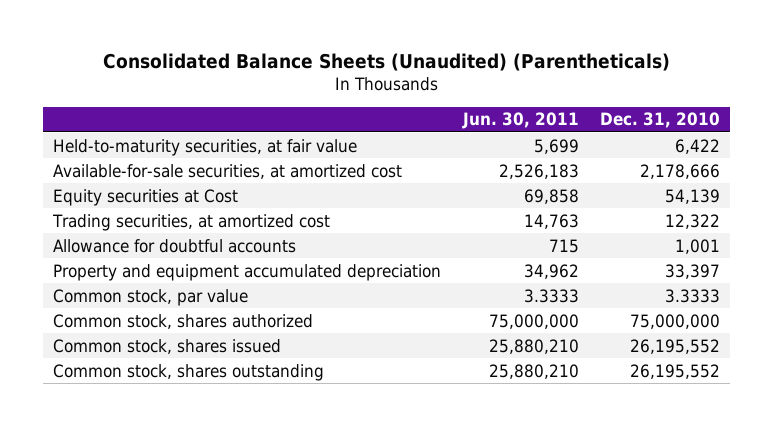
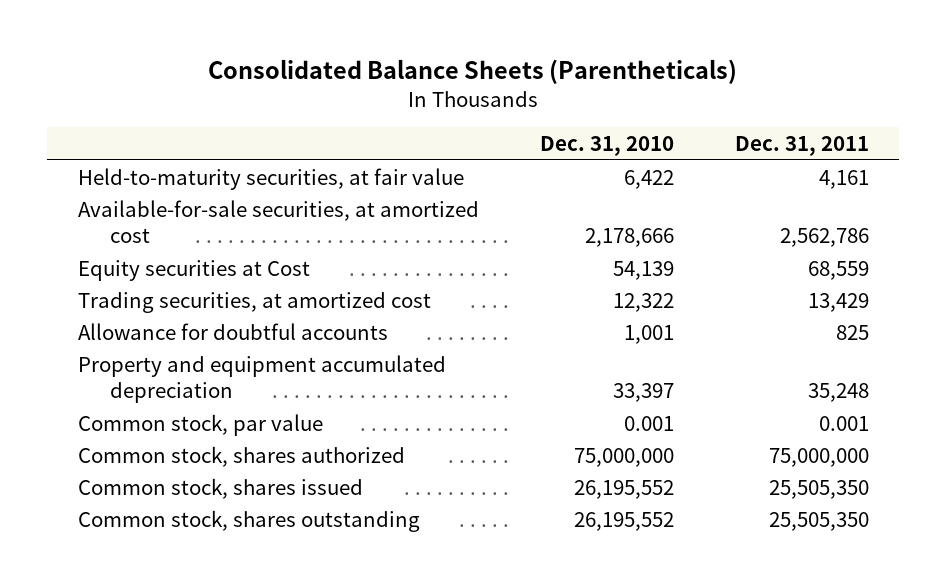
[102,53,670,72] Consolidated Balance Sheets (Unaudited) (Parentheticals) -> [208,58,738,84] Consolidated Balance Sheets (Parentheticals)
[461,112,579,130] Jun. 30, 2011 -> none
none -> [734,135,869,156] Dec. 31, 2011
[664,288,720,303] 3.3333 -> [623,415,674,431] 0.001

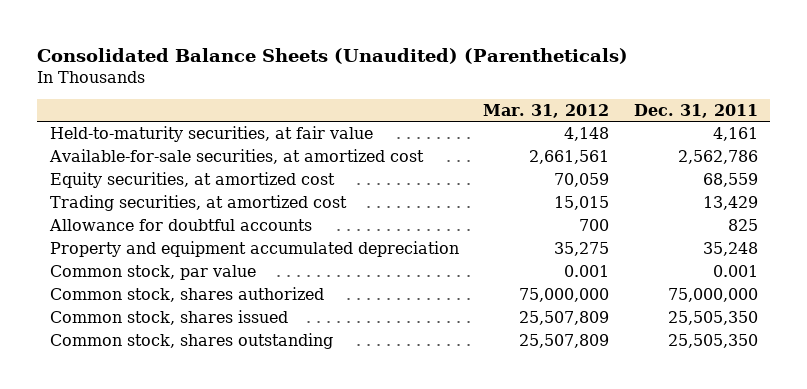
[208,58,738,84] Consolidated Balance Sheets (Parentheticals) -> [37,47,629,64] Consolidated Balance Sheets (Unaudited) (Parentheticals)
[539,135,674,156] Dec. 31, 2010 -> none
none -> [483,103,610,118] Mar. 31, 2012
[77,259,310,281] Equity securities at Cost -> [49,172,335,189] Equity securities, at amortized cost

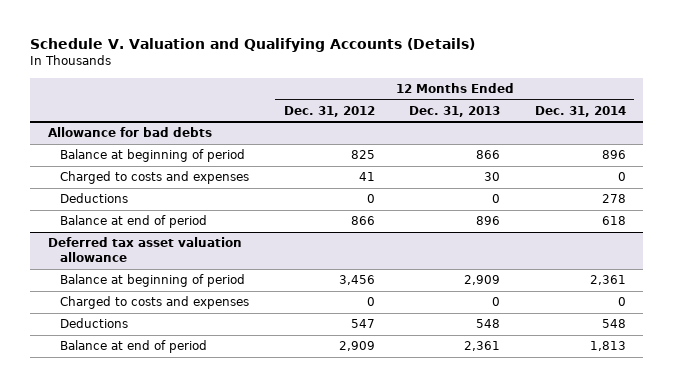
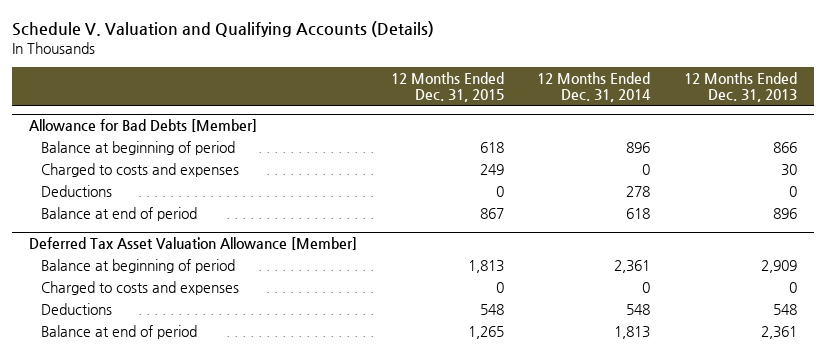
[283,105,375,117] Dec. 31, 2012 -> none
none -> [390,72,504,103] 12 Months Ended Dec. 31, 2015
[47,127,212,138] Allowance for bad debts -> [28,119,257,133] Allowance for Bad Debts [Member]
[47,237,242,263] Deferred tax asset valuation allowance -> [28,237,357,251] Deferred Tax Asset Valuation Allowance [Member]

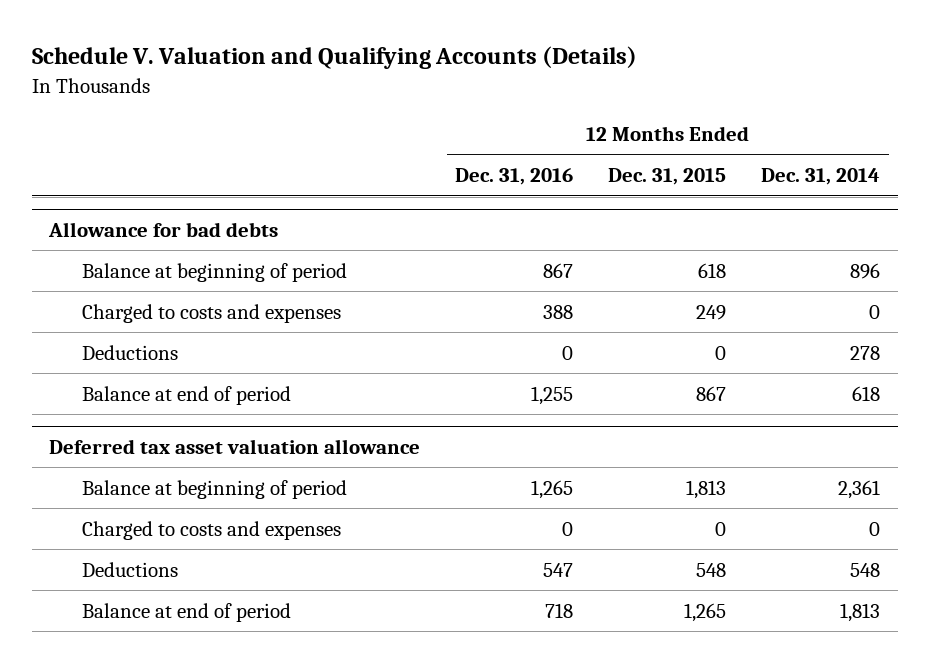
[683,72,797,103] 12 Months Ended Dec. 31, 2013 -> none
none -> [455,168,574,186] Dec. 31, 2016
[28,119,257,133] Allowance for Bad Debts [Member] -> [48,221,279,237] Allowance for bad debts
[28,237,357,251] Deferred Tax Asset Valuation Allowance [Member] -> [49,438,421,454] Deferred tax asset valuation allowance

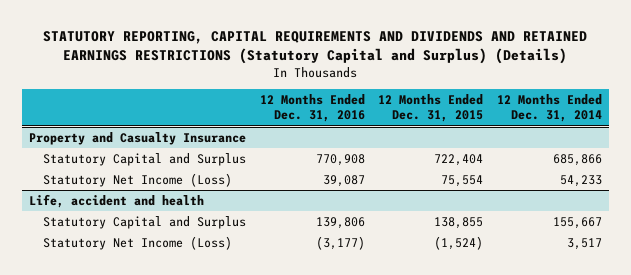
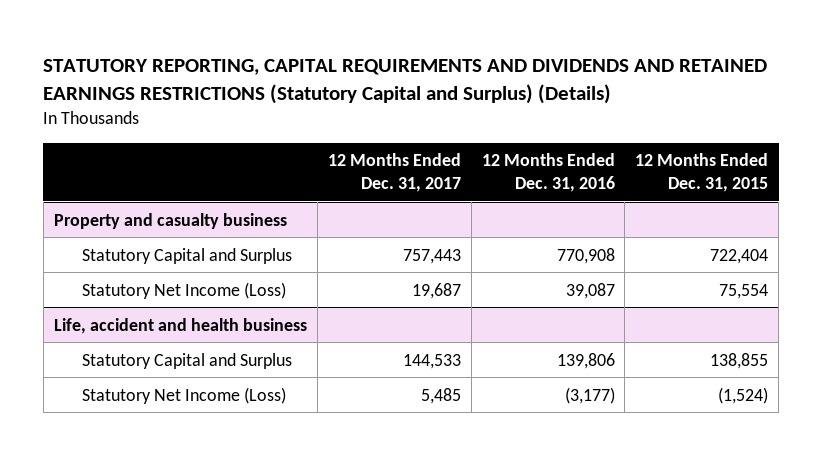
[496,94,602,123] 12 Months Ended Dec. 31, 2014 -> none
none -> [327,153,461,193] 12 Months Ended Dec. 31, 2017
[29,131,247,145] Property and Casualty Insurance -> [53,212,287,229] Property and casualty business
[29,193,205,208] Life, accident and health -> [53,317,307,334] Life, accident and health business

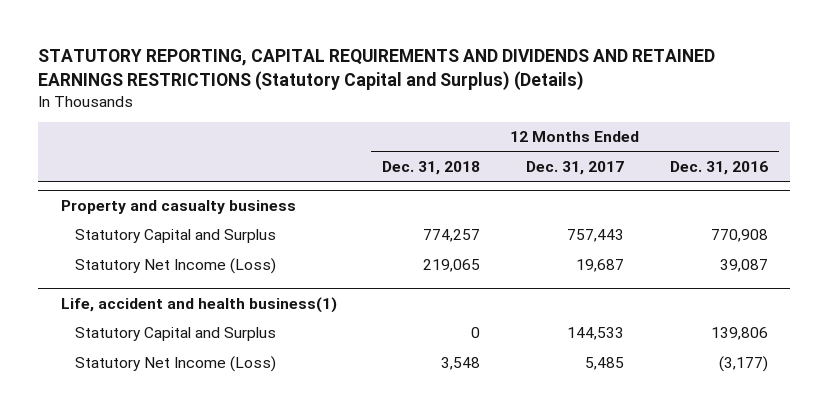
[635,153,769,193] 12 Months Ended Dec. 31, 2015 -> none
none -> [382,160,481,175] Dec. 31, 2018
[53,317,307,334] Life, accident and health business -> [60,297,337,314] Life, accident and health business(1)

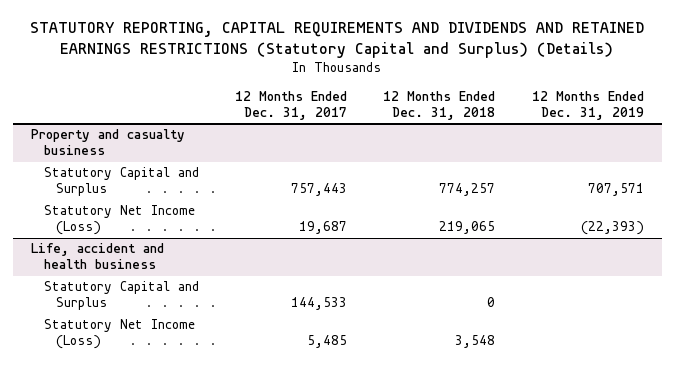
[669,160,768,175] Dec. 31, 2016 -> none
none -> [531,90,644,120] 12 Months Ended Dec. 31, 2019
[60,297,337,314] Life, accident and health business(1) -> [30,243,164,270] Life, accident and health business

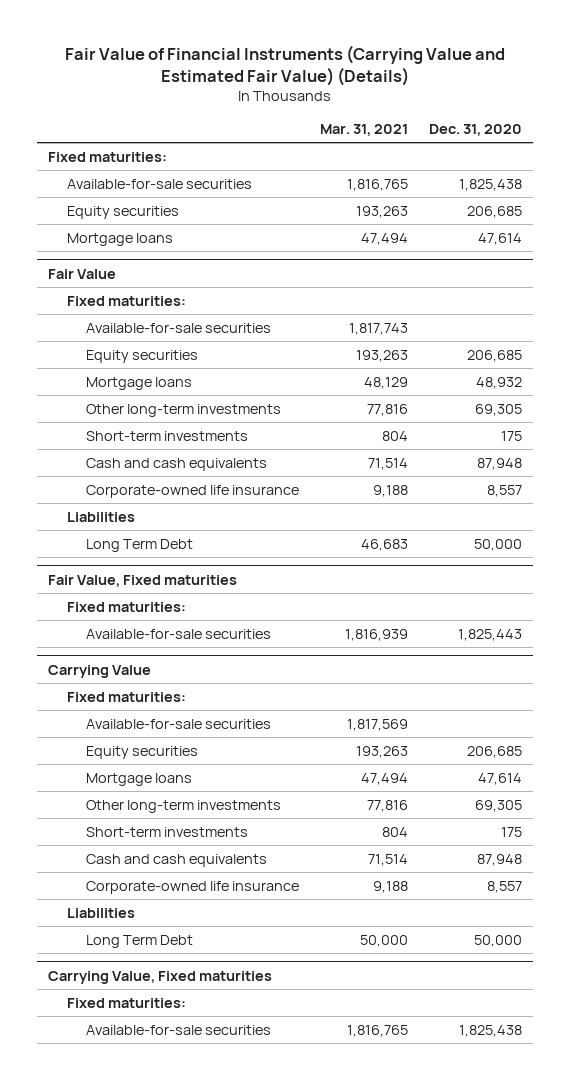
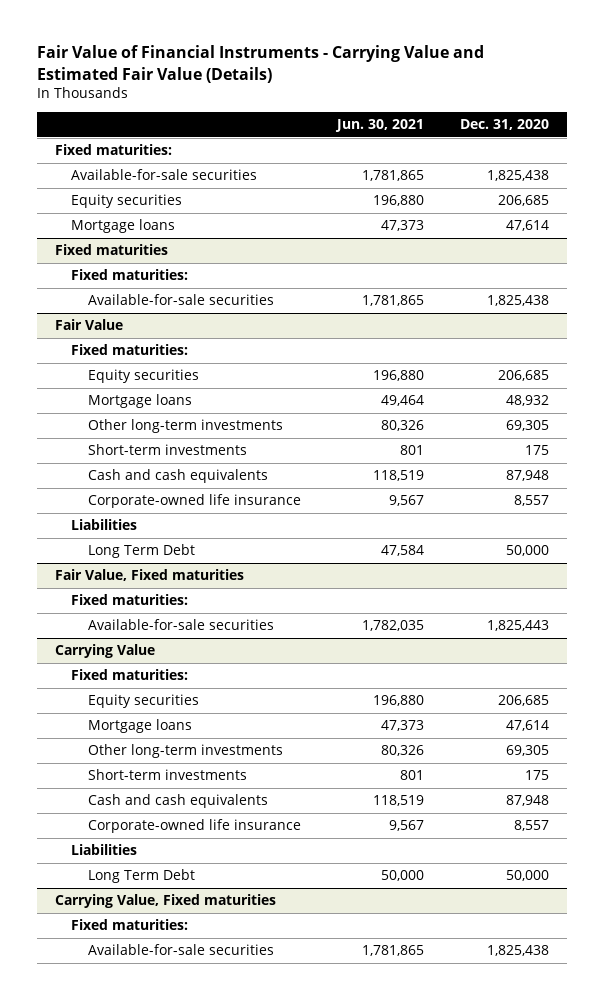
[65,44,506,86] Fair Value of Financial Instruments (Carrying Value and Estimated Fair Value) (Details) -> [36,45,484,83] Fair Value of Financial Instruments - Carrying Value and Estimated Fair Value (Details)
[320,124,409,137] Mar. 31, 2021 -> none
none -> [335,119,425,133] Jun. 30, 2021
none -> [54,244,168,256] Fixed maturities
none -> [71,269,189,281] Fixed maturities:
none -> [88,294,275,306] Available-for-sale securities
[85,322,271,333] Available-for-sale securities -> none
[85,718,271,729] Available-for-sale securities -> none

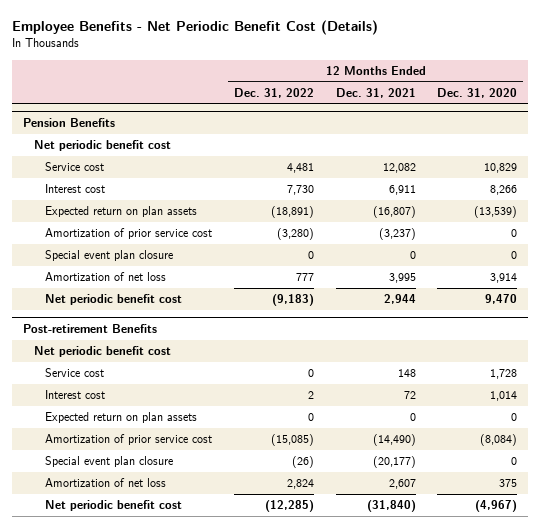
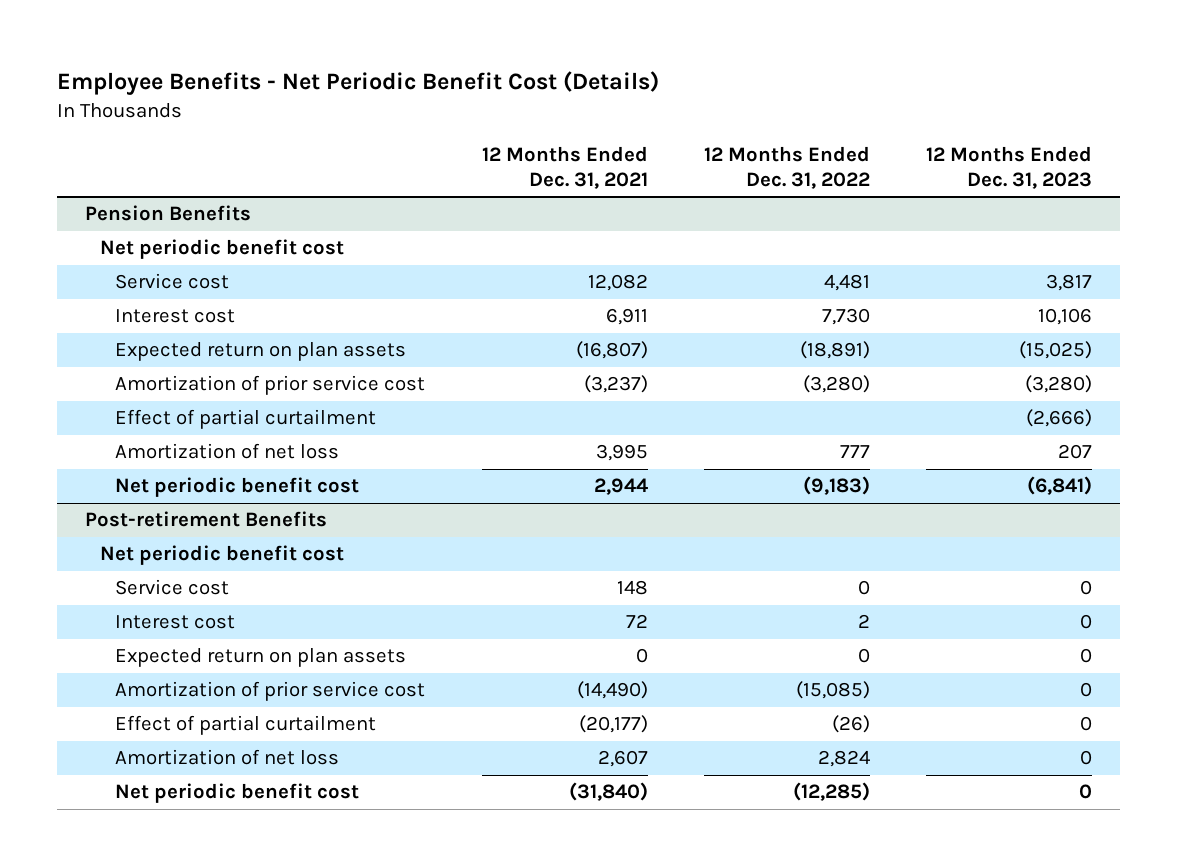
[437,87,518,98] Dec. 31, 2020 -> none
none -> [926,145,1093,189] 12 Months Ended Dec. 31, 2023
[45,250,174,262] Special event plan closure -> none
none -> [115,409,377,430] Effect of partial curtailment
[45,456,174,468] Special event plan closure -> [115,715,377,736] Effect of partial curtailment

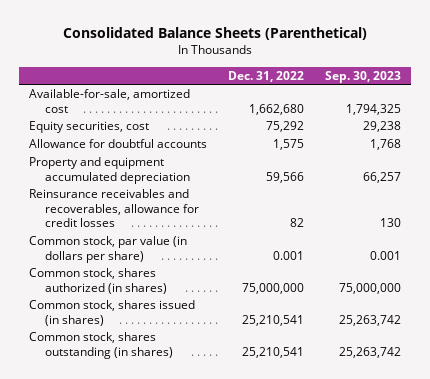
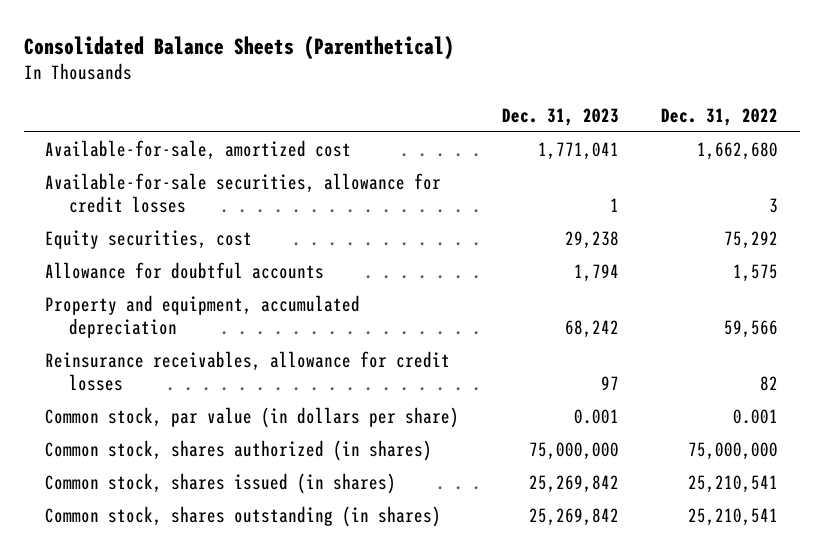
[324,70,401,83] Sep. 30, 2023 -> none
none -> [501,107,619,126] Dec. 31, 2023
none -> [45,173,442,214] Available-for-sale securities, allowance for credit losses
[29,157,191,184] Property and equipment accumulated depreciation -> [45,295,361,339] Property and equipment, accumulated depreciation
[29,189,200,228] Reinsurance receivables and recoverables, allowance for credit losses -> [45,351,451,392] Reinsurance receivables, allowance for credit losses

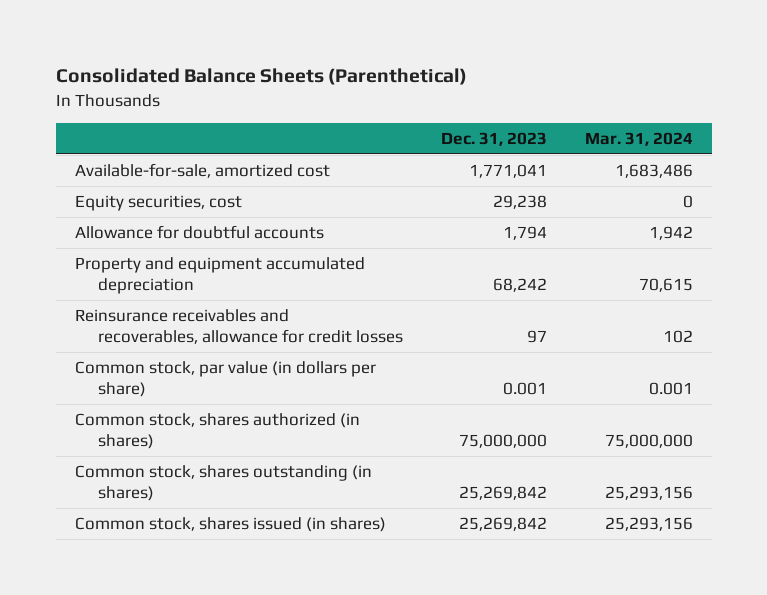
[661,107,779,126] Dec. 31, 2022 -> none
none -> [584,131,693,146] Mar. 31, 2024
[45,173,442,214] Available-for-sale securities, allowance for credit losses -> none
[45,295,361,339] Property and equipment, accumulated depreciation -> [74,257,365,294] Property and equipment accumulated depreciation
[45,351,451,392] Reinsurance receivables, allowance for credit losses -> [74,309,404,344] Reinsurance receivables and recoverables, allowance for credit losses
[45,473,397,495] Common stock, shares issued (in shares) -> [74,517,386,533] Common stock, shares issued (in shares)

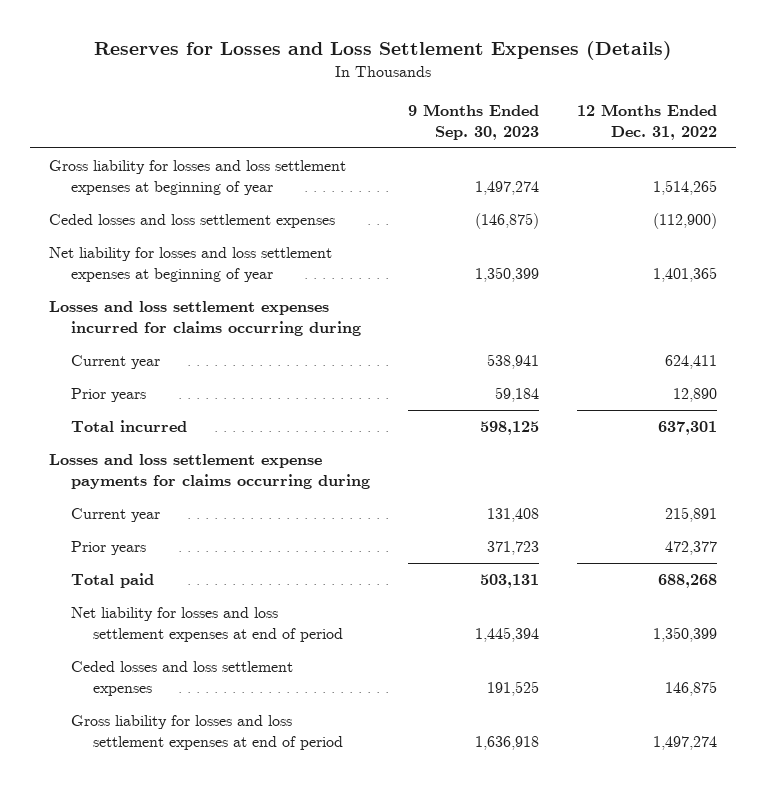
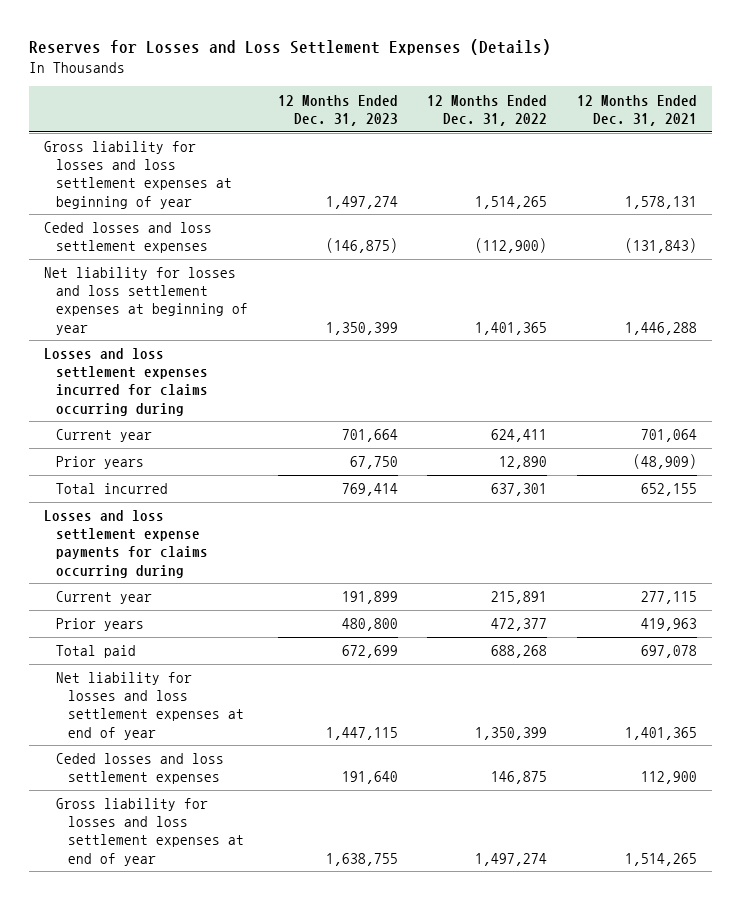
[408,103,540,140] 9 Months Ended Sep. 30, 2023 -> none
none -> [277,94,398,126] 12 Months Ended Dec. 31, 2023
none -> [577,94,698,126] 12 Months Ended Dec. 31, 2021
[71,607,344,643] Net liability for losses and loss settlement expenses at end of period -> [56,672,245,740] Net liability for losses and loss settlement expenses at end of year
[71,715,344,751] Gross liability for losses and loss settlement expenses at end of period -> [56,798,245,866] Gross liability for losses and loss settlement expenses at end of year

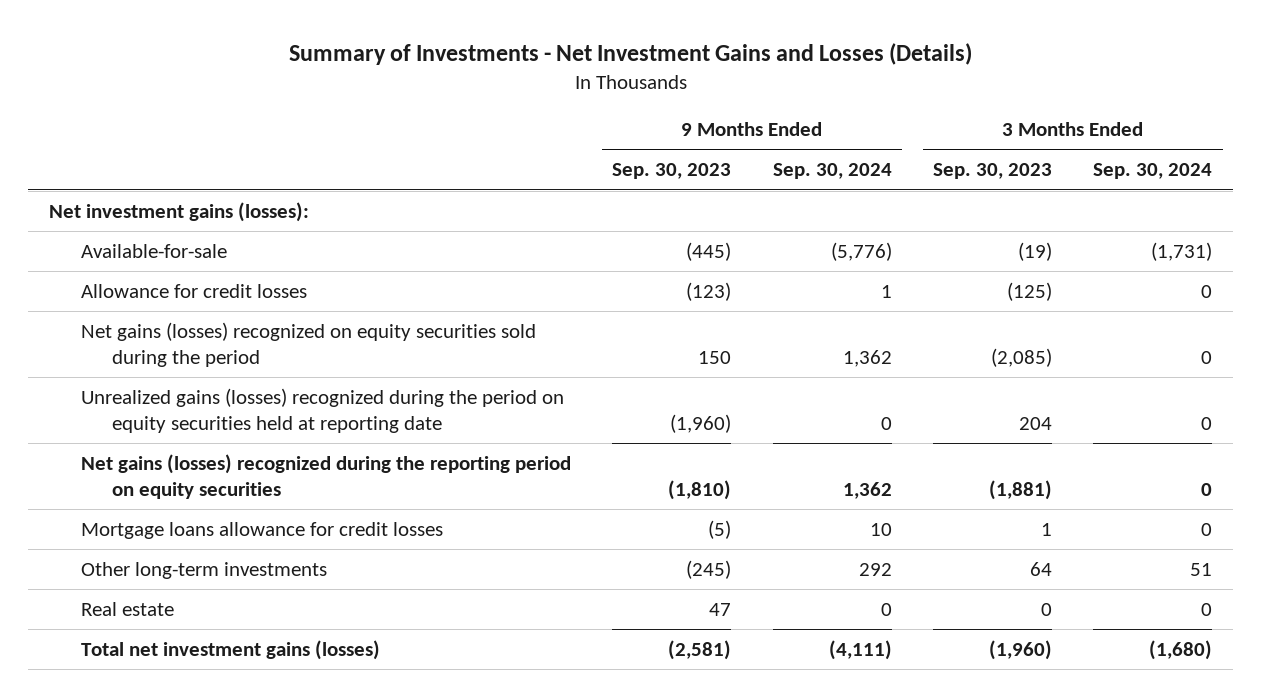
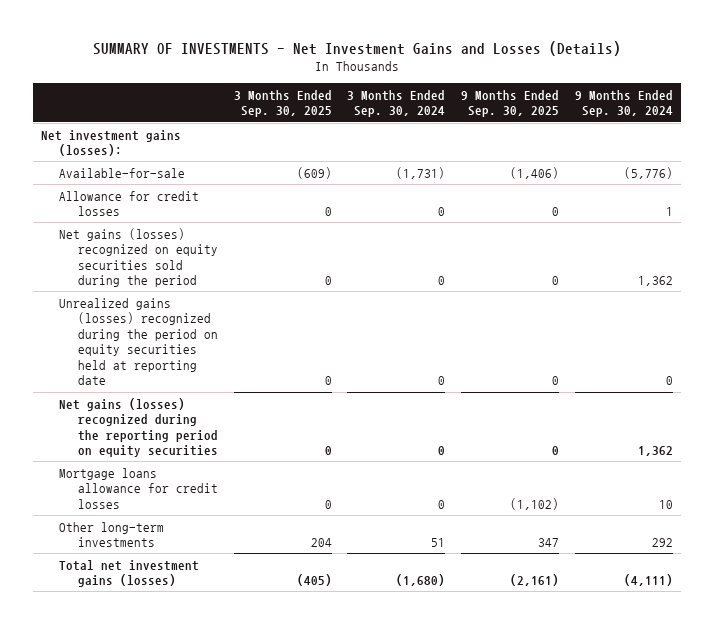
[288,42,972,65] Summary of Investments - Net Investment Gains and Losses (Details) -> [92,41,621,57] SUMMARY OF INVESTMENTS - Net Investment Gains and Losses (Details)
[612,163,732,180] Sep. 30, 2023 -> none
[932,163,1052,180] Sep. 30, 2023 -> none
none -> [233,89,332,118] 3 Months Ended Sep. 30, 2025
none -> [461,89,560,118] 9 Months Ended Sep. 30, 2025
[80,601,174,616] Real estate -> none

